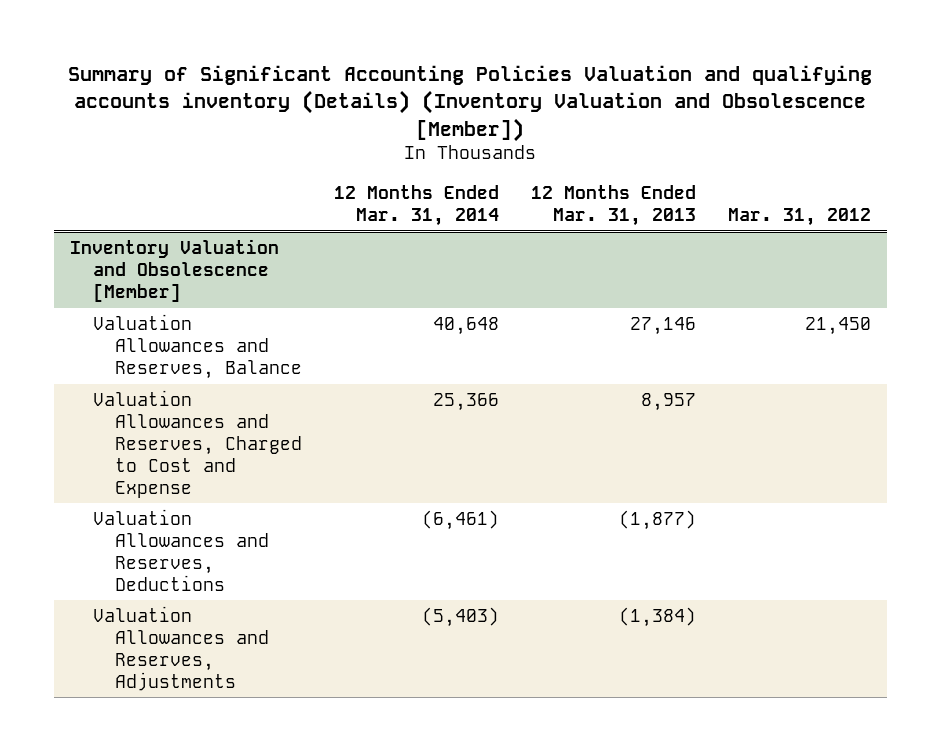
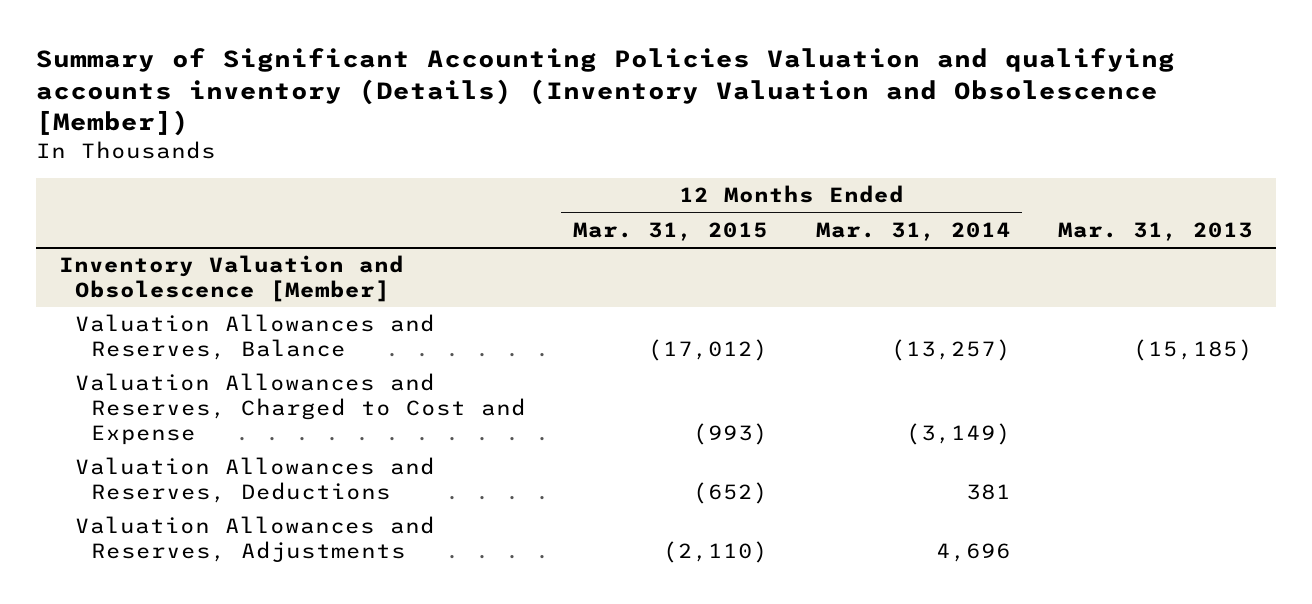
[531,184,697,226] 12 Months Ended Mar. 31, 2013 -> none
[727,207,871,226] Mar. 31, 2012 -> none
none -> [573,222,769,242] Mar. 31, 2015
none -> [1057,222,1253,242] Mar. 31, 2013
[433,317,500,336] 40,648 -> [890,339,1011,362] (13,257)
[433,393,500,412] 25,366 -> [905,423,1011,446] (3,149)
[422,510,500,531] (6,461) -> [965,484,1011,501] 381
[422,607,500,628] (5,403) -> [935,543,1011,563] 4,696

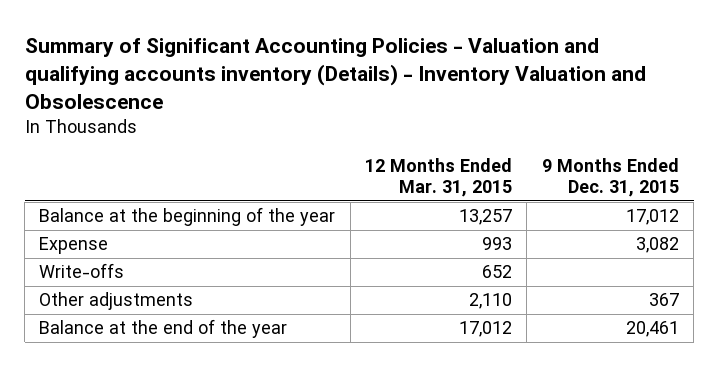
[35,48,1175,137] Summary of Significant Accounting Policies Valuation and qualifying accounts inventory (Details) (Inventory Valuation and Obsolescence [Member]) -> [24,37,646,109] Summary of Significant Accounting Policies - Valuation and qualifying accounts inventory (Details) - Inventory Valuation and Obsolescence
[815,222,1011,242] Mar. 31, 2014 -> none
[1057,222,1253,242] Mar. 31, 2013 -> none
none -> [541,157,679,198] 9 Months Ended Dec. 31, 2015
[59,255,405,303] Inventory Valuation and Obsolescence [Member] -> none
[75,314,436,361] Valuation Allowances and Reserves, Balance -> none
[75,373,526,446] Valuation Allowances and Reserves, Charged to Cost and Expense -> none
[75,457,436,504] Valuation Allowances and Reserves, Deductions -> none
[75,516,436,563] Valuation Allowances and Reserves, Adjustments -> none
none -> [39,207,336,227] Balance at the beginning of the year
none -> [39,237,109,255] Expense
none -> [39,263,125,279] Write-offs
none -> [39,292,194,311] Other adjustments
none -> [39,319,288,339] Balance at the end of the year

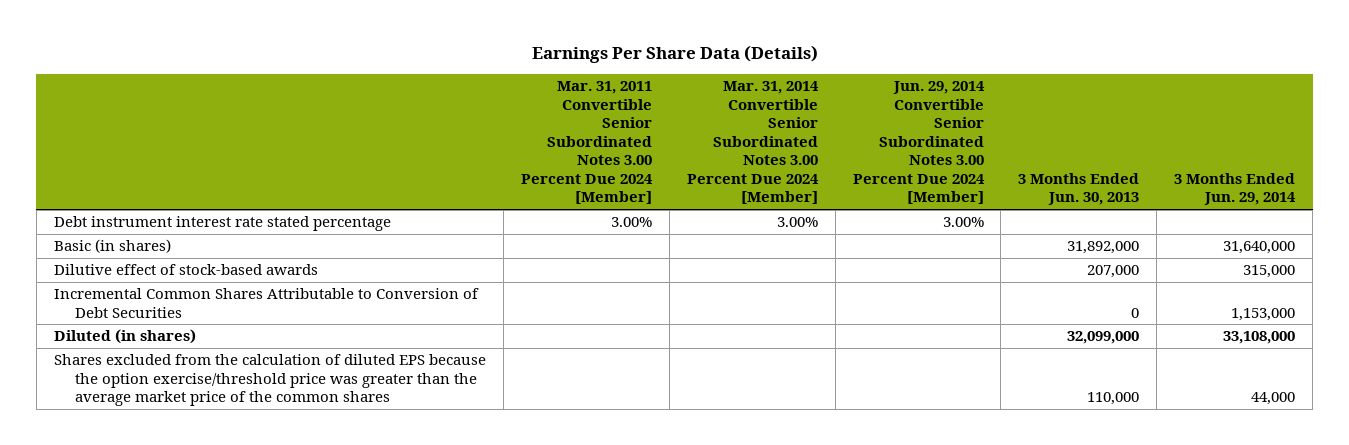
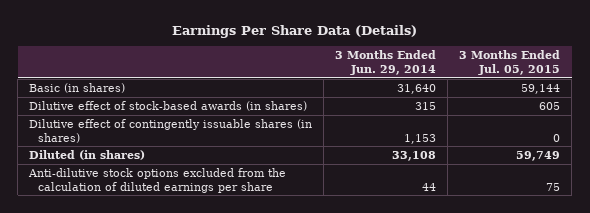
[520,81,653,205] Mar. 31, 2011 Convertible Senior Subordinated Notes 3.00 Percent Due 2024 [Member] -> none
[686,81,819,205] Mar. 31, 2014 Convertible Senior Subordinated Notes 3.00 Percent Due 2024 [Member] -> none
[852,81,985,205] Jun. 29, 2014 Convertible Senior Subordinated Notes 3.00 Percent Due 2024 [Member] -> none
[1018,172,1140,206] 3 Months Ended Jun. 30, 2013 -> none
none -> [459,50,561,75] 3 Months Ended Jul. 05, 2015
[53,216,391,232] Debt instrument interest rate stated percentage -> none
[53,288,479,318] Incremental Common Shares Attributable to Conversion of Debt Securities -> none
[1223,241,1296,255] 31,640,000 -> [397,83,437,94] 31,640
[53,264,318,276] Dilutive effect of stock-based awards -> [29,100,308,111] Dilutive effect of stock-based awards (in shares)
[1243,265,1296,279] 315,000 -> [415,101,437,110] 315
none -> [29,118,313,143] Dilutive effect of contingently issuable shares (in shares)
[1223,331,1296,345] 33,108,000 -> [392,150,437,161] 33,108
[53,354,486,407] Shares excluded from the calculation of diluted EPS because the option exercise/threshold price was greater than the average market price of the common shares -> [28,167,287,193] Anti-dilutive stock options excluded from the calculation of diluted earnings per share
[1251,392,1296,406] 44,000 -> [422,182,437,191] 44

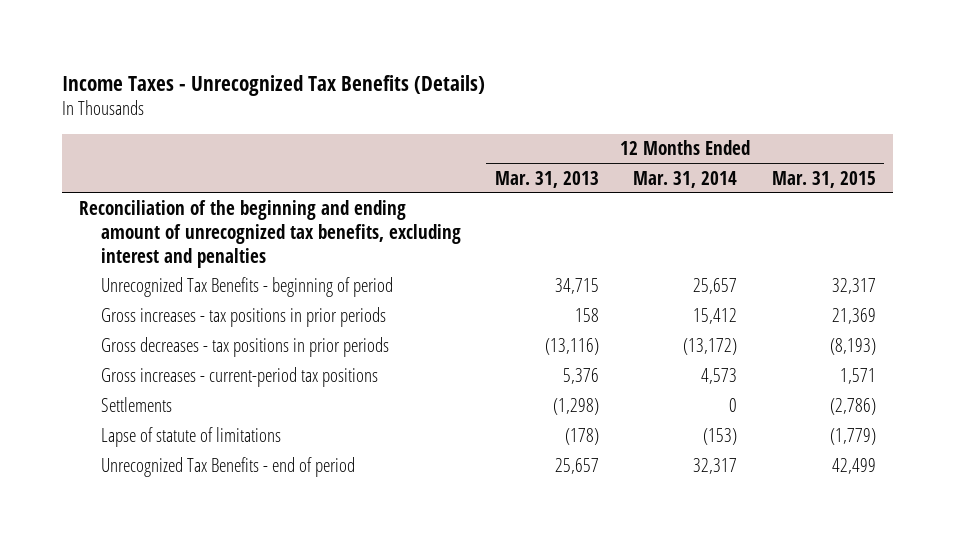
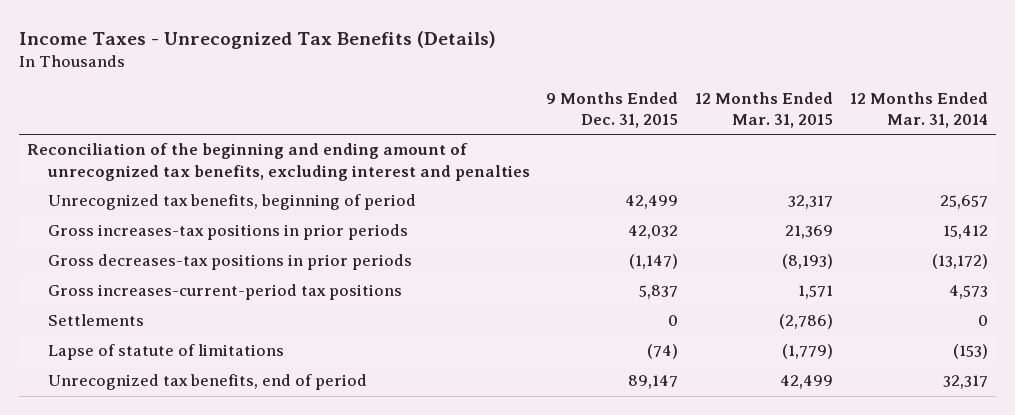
[495,170,600,188] Mar. 31, 2013 -> none
none -> [546,92,679,129] 9 Months Ended Dec. 31, 2015
[100,277,393,298] Unrecognized Tax Benefits - beginning of period -> [47,194,416,211] Unrecognized tax benefits, beginning of period
[100,307,386,328] Gross increases - tax positions in prior periods -> [47,224,408,241] Gross increases-tax positions in prior periods
[100,337,389,358] Gross decreases - tax positions in prior periods -> [47,254,412,271] Gross decreases-tax positions in prior periods
[100,367,378,388] Gross increases - current-period tax positions -> [47,284,402,301] Gross increases-current-period tax positions
[100,457,355,478] Unrecognized Tax Benefits - end of period -> [47,374,367,391] Unrecognized tax benefits, end of period

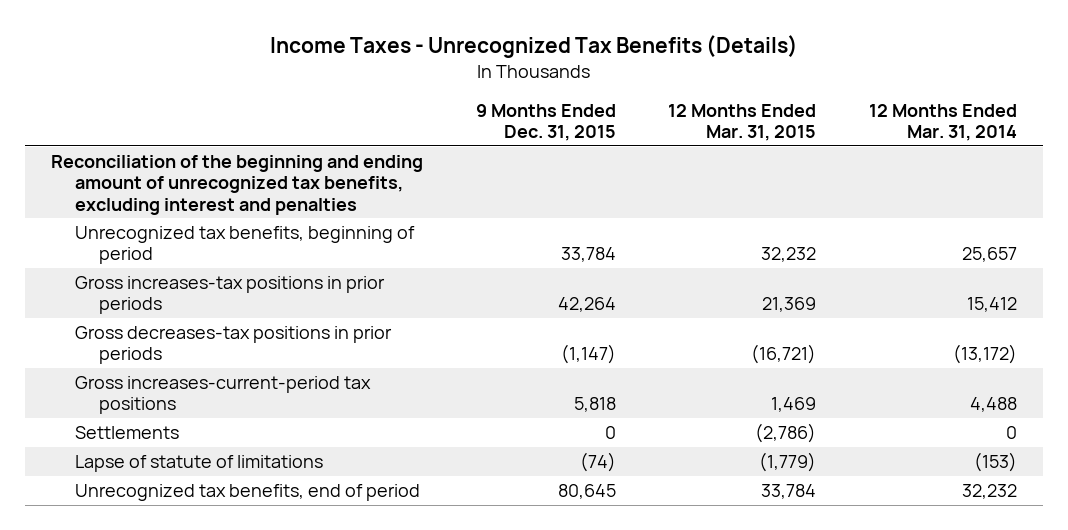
[625,195,679,210] 42,499 -> [560,247,616,263] 33,784
[787,195,833,210] 32,317 -> [761,247,817,263] 32,232
[628,225,679,240] 42,032 -> [557,297,616,313] 42,264
[781,254,833,270] (8,193) -> [751,344,817,365] (16,721)
[639,285,679,300] 5,837 -> [573,397,616,413] 5,818
[797,285,833,300] 1,571 -> [771,397,817,413] 1,469
[948,285,988,300] 4,573 -> [969,397,1017,413] 4,488
[628,375,679,390] 89,147 -> [557,484,616,500] 80,645
[779,375,833,390] 42,499 -> [761,484,817,500] 33,784
[942,375,988,390] 32,317 -> [961,484,1017,500] 32,232

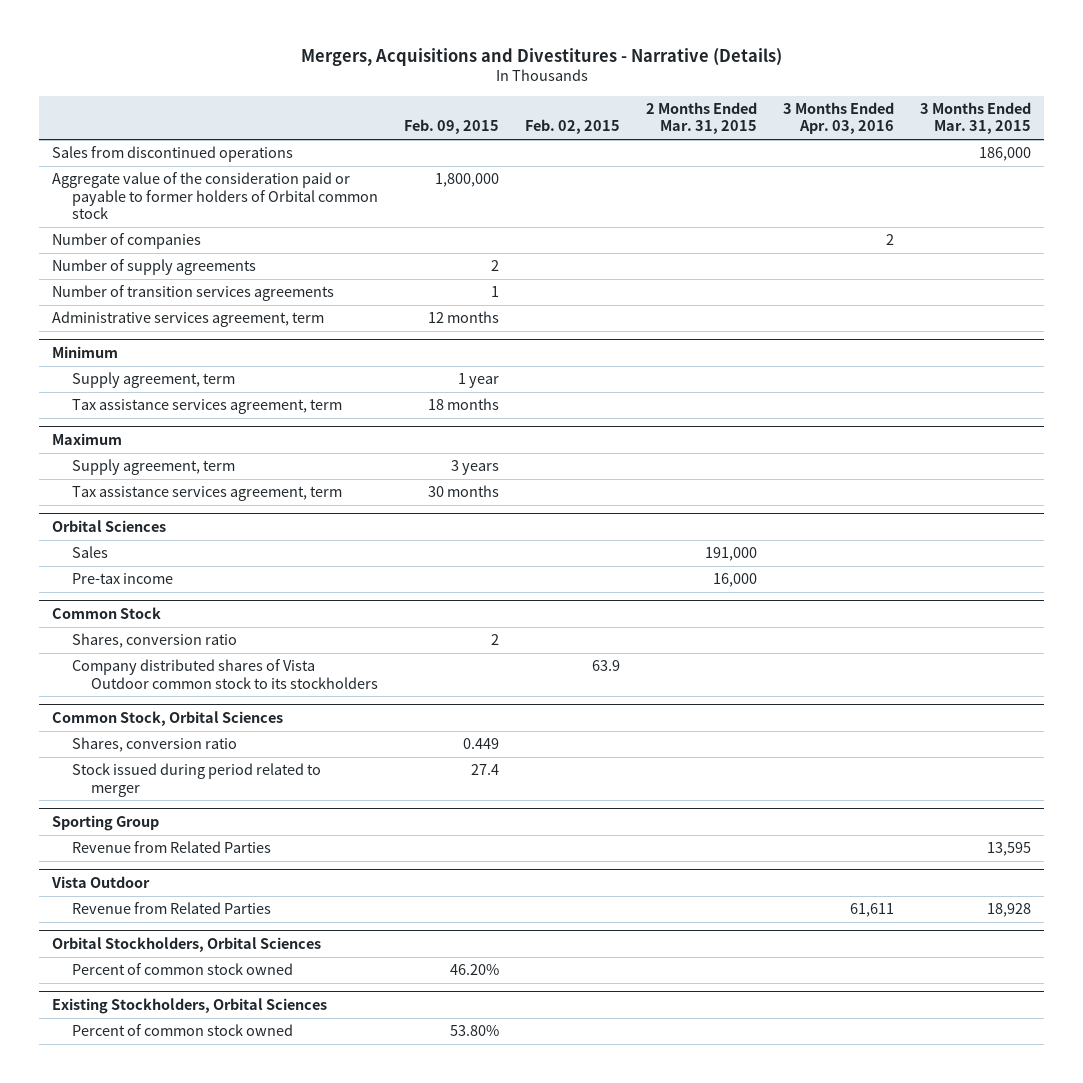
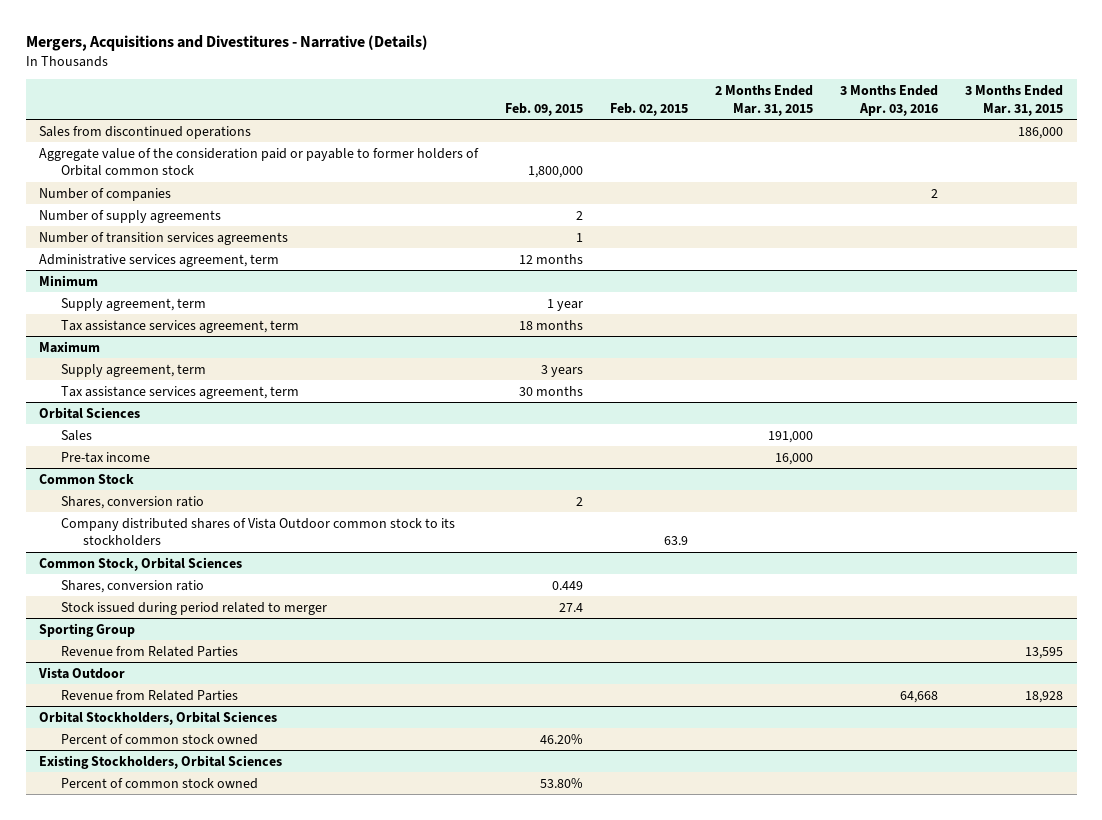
[850,903,895,918] 61,611 -> [900,690,939,703] 64,668

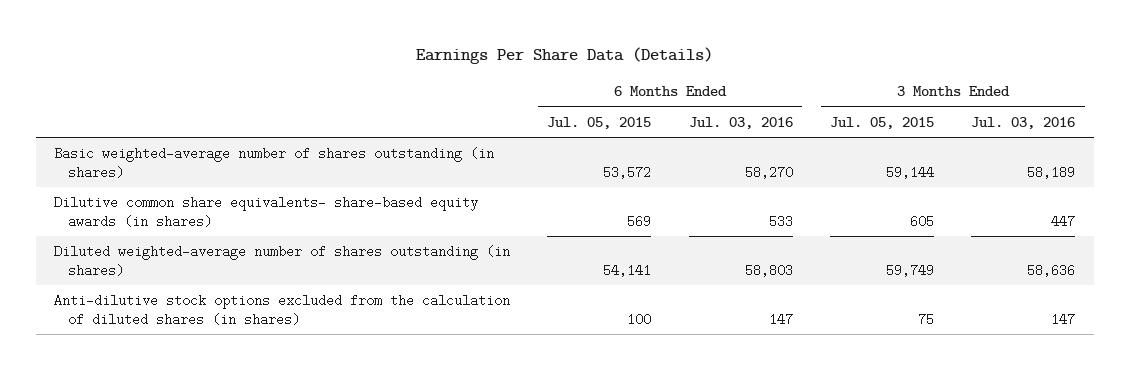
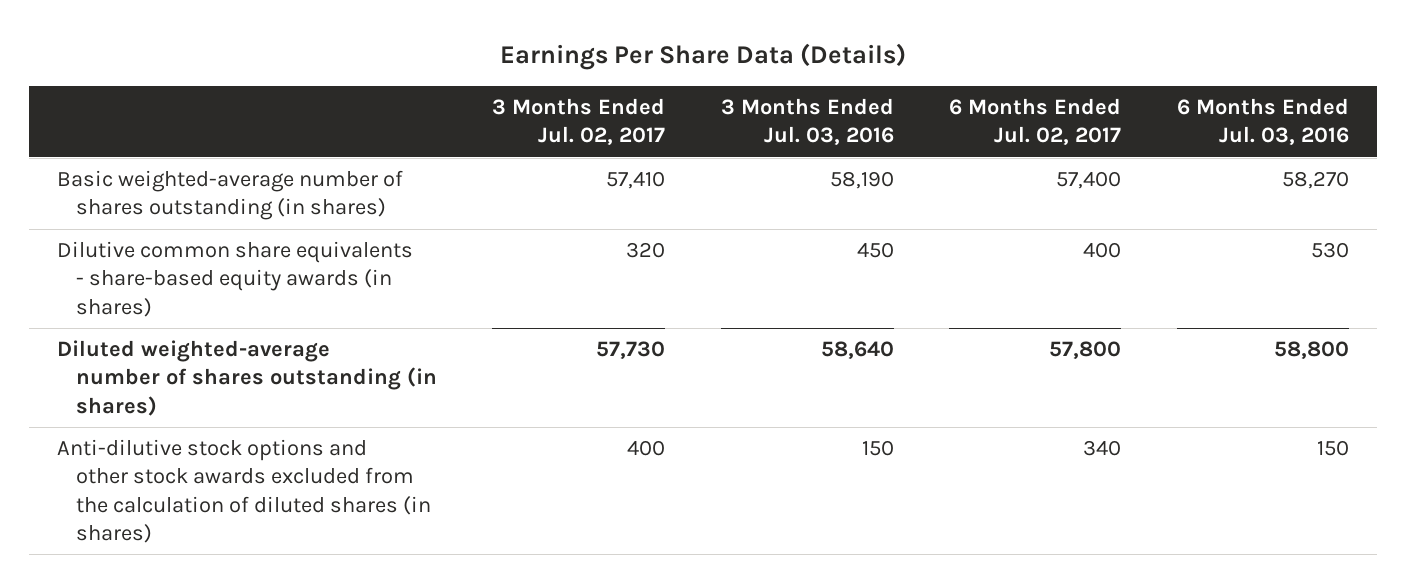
[547,116,652,129] Jul. 05, 2015 -> none
[829,116,934,129] Jul. 05, 2015 -> none
none -> [492,98,666,146] 3 Months Ended Jul. 02, 2017
none -> [949,98,1122,146] 6 Months Ended Jul. 02, 2017
[1027,165,1076,179] 58,189 -> [829,171,894,190] 58,190
[54,196,479,228] Dilutive common share equivalents- share-based equity awards (in shares) -> [56,241,413,317] Dilutive common share equivalents - share-based equity awards (in shares)
[768,214,793,228] 533 -> [1310,242,1349,259] 530
[1051,214,1076,228] 447 -> [856,242,894,259] 450
[744,263,793,277] 58,803 -> [1273,341,1349,360] 58,800
[1027,263,1076,277] 58,636 -> [820,341,894,360] 58,640
[54,294,511,326] Anti-dilutive stock options excluded from the calculation of diluted shares (in shares) -> [56,439,431,543] Anti-dilutive stock options and other stock awards excluded from the calculation of diluted shares (in shares)
[768,312,793,326] 147 -> [1316,440,1349,457] 150
[1051,312,1076,326] 147 -> [861,440,894,457] 150

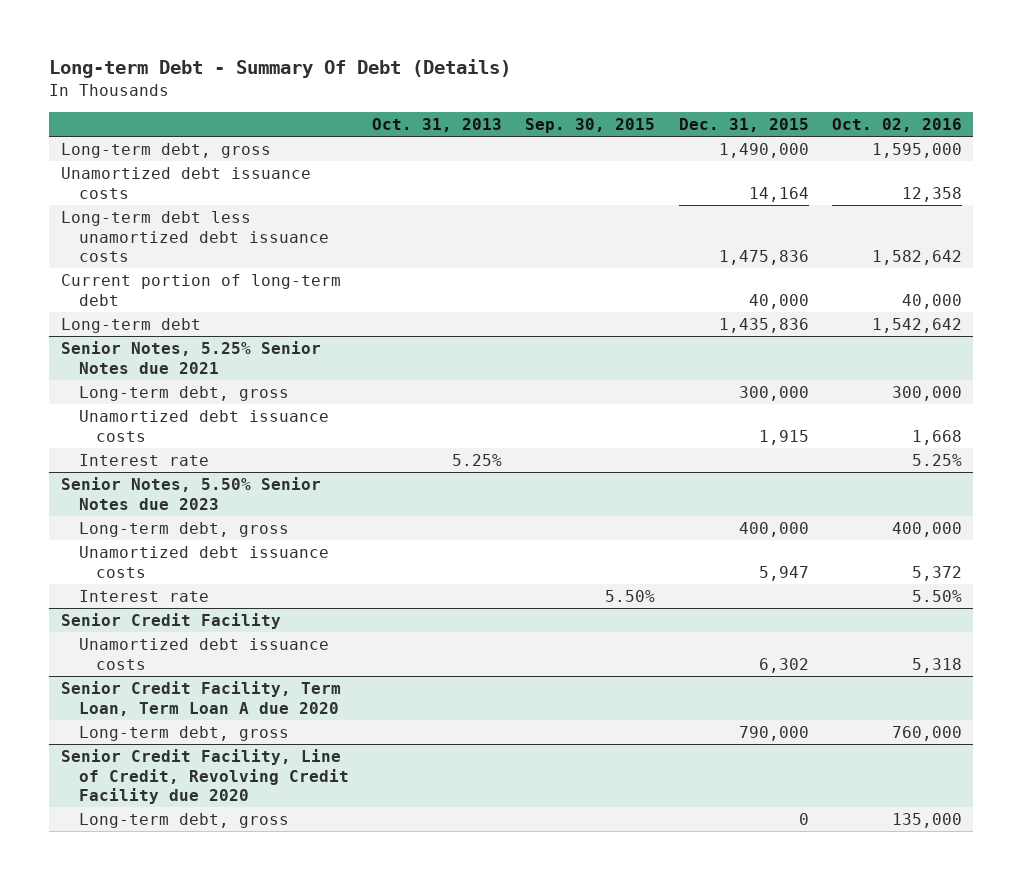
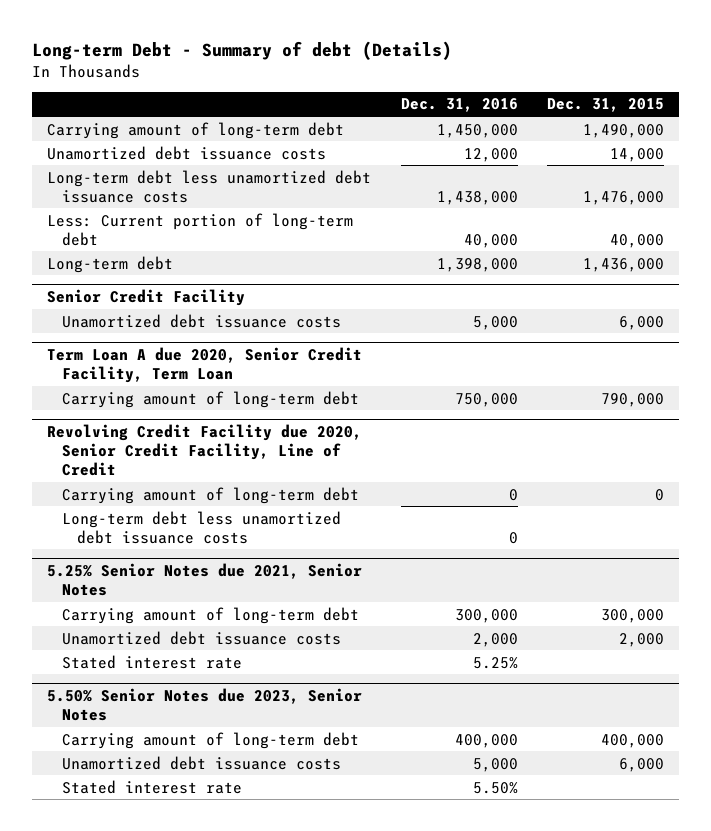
[49,59,512,79] Long-term Debt - Summary Of Debt (Details) -> [32,40,453,60] Long-term Debt - Summary of debt (Details)
[371,118,502,133] Oct. 31, 2013 -> none
[525,118,656,134] Sep. 30, 2015 -> none
[831,118,962,133] Oct. 02, 2016 -> none
none -> [400,98,518,113] Dec. 31, 2016
[60,340,321,374] Senior Notes, 5.25% Senior Notes due 2021 -> none
[78,385,289,401] Long-term debt, gross -> none
[78,409,329,442] Unamortized debt issuance costs -> none
[78,453,209,466] Interest rate -> none
[60,476,321,510] Senior Notes, 5.50% Senior Notes due 2023 -> none
[78,521,289,537] Long-term debt, gross -> none
[78,545,329,578] Unamortized debt issuance costs -> none
[78,589,209,602] Interest rate -> none
[60,142,271,158] Long-term debt, gross -> [47,121,345,139] Carrying amount of long-term debt
[748,186,809,202] 14,164 -> [610,147,665,162] 14,000
[718,250,809,266] 1,475,836 -> [583,190,665,205] 1,476,000
[60,273,341,306] Current portion of long-term debt -> [47,212,354,246] Less: Current portion of long-term debt
[718,317,809,333] 1,435,836 -> [583,257,665,272] 1,436,000
[758,657,809,673] 6,302 -> [619,315,665,330] 6,000
[60,680,341,716] Senior Credit Facility, Term Loan, Term Loan A due 2020 -> [47,347,363,384] Term Loan A due 2020, Senior Credit Facility, Term Loan
[78,725,289,741] Long-term debt, gross -> [62,390,360,408] Carrying amount of long-term debt
[60,748,349,805] Senior Credit Facility, Line of Credit, Revolving Credit Facility due 2020 -> [47,424,363,477] Revolving Credit Facility due 2020, Senior Credit Facility, Line of Credit
[78,812,289,828] Long-term debt, gross -> [62,486,360,504] Carrying amount of long-term debt
none -> [62,510,342,544] Long-term debt less unamortized debt issuance costs
none -> [47,563,363,597] 5.25% Senior Notes due 2021, Senior Notes
none -> [62,606,360,624] Carrying amount of long-term debt
none -> [62,630,342,645] Unamortized debt issuance costs
none -> [62,654,243,669] Stated interest rate
none -> [47,688,363,722] 5.50% Senior Notes due 2023, Senior Notes
none -> [62,731,360,749] Carrying amount of long-term debt
none -> [62,755,342,770] Unamortized debt issuance costs
none -> [62,779,243,794] Stated interest rate

